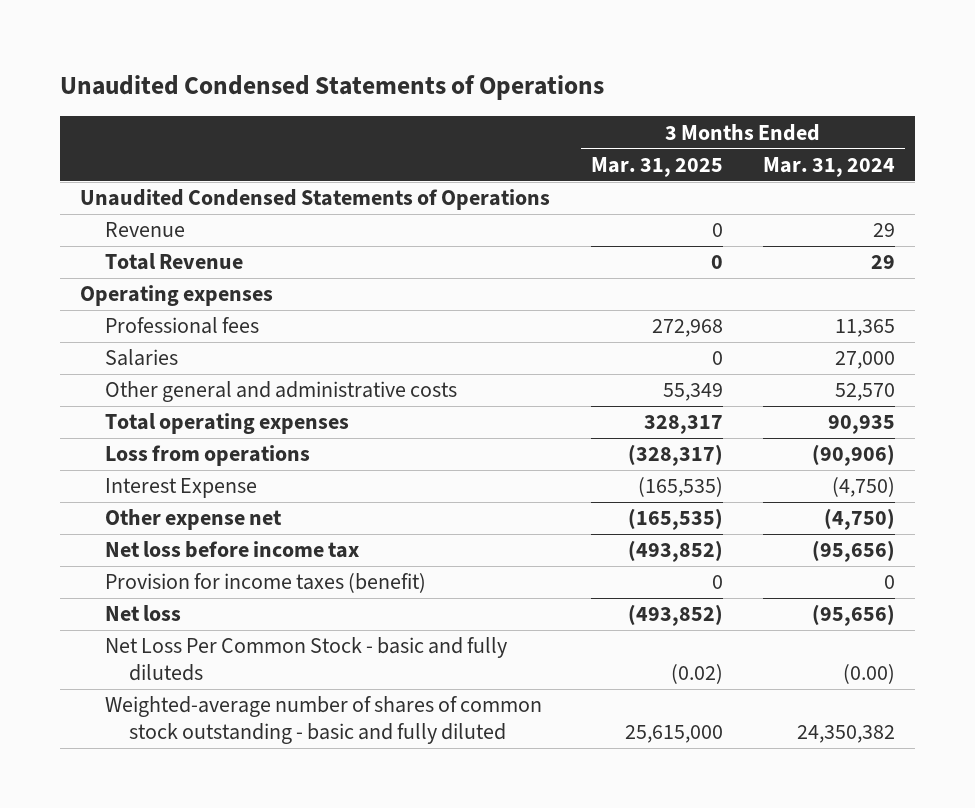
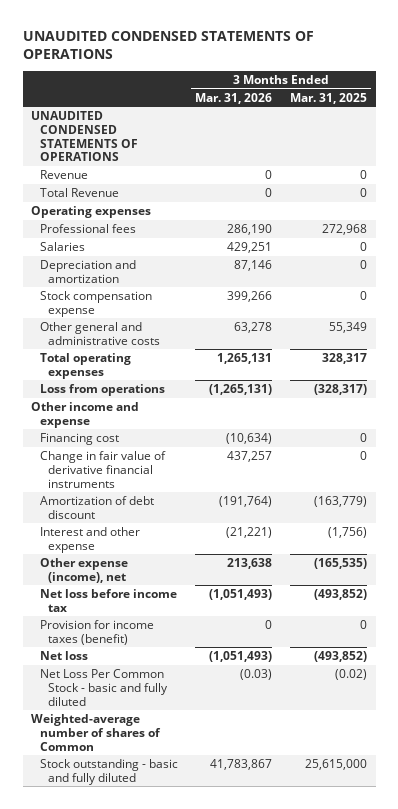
[60,75,605,101] Unaudited Condensed Statements of Operations -> [22,30,314,60] UNAUDITED CONDENSED STATEMENTS OF OPERATIONS
[762,157,895,178] Mar. 31, 2024 -> none
none -> [195,92,273,104] Mar. 31, 2026
[80,189,551,211] Unaudited Condensed Statements of Operations -> [31,110,138,162] UNAUDITED CONDENSED STATEMENTS OF OPERATIONS
none -> [39,259,136,283] Depreciation and amortization
none -> [39,290,152,317] Stock compensation expense
none -> [31,401,140,428] Other income and expense
none -> [39,432,119,445] Financing cost
none -> [39,450,166,488] Change in fair value of derivative financial instruments
none -> [39,495,154,519] Amortization of debt discount
[104,478,257,499] Interest Expense -> [39,526,140,553] Interest and other expense
[637,477,723,498] (165,535) -> [327,526,367,538] (1,756)
[104,509,282,531] Other expense net -> [39,557,128,583] Other expense (income), net
[104,637,507,682] Net Loss Per Common Stock - basic and fully diluteds -> [39,668,169,706] Net Loss Per Common Stock - basic and fully diluted
none -> [31,713,161,751] Weighted-average number of shares of Common
[104,696,542,745] Weighted-average number of shares of common stock outstanding - basic and fully diluted -> [39,758,178,785] Stock outstanding - basic and fully diluted

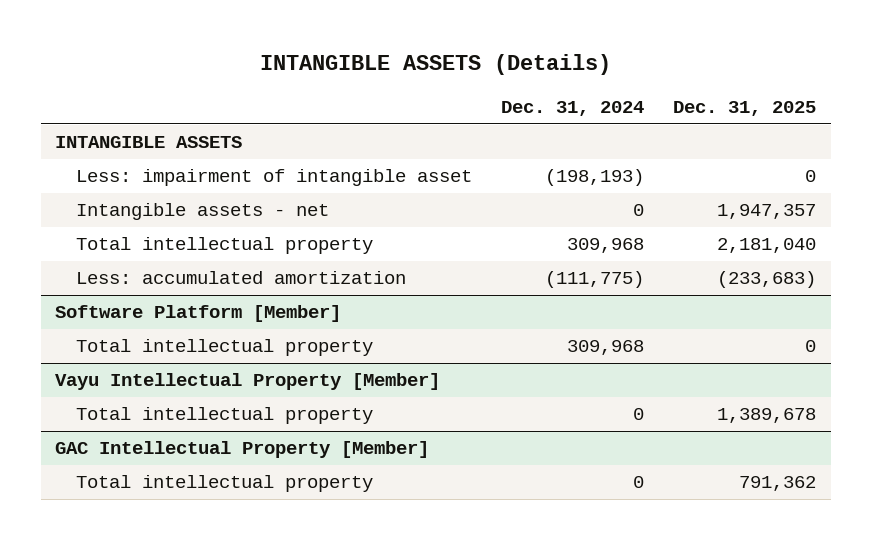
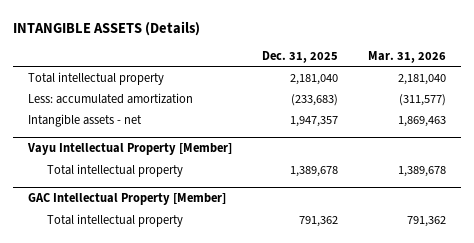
[501,100,645,116] Dec. 31, 2024 -> none
none -> [368,51,447,64] Mar. 31, 2026
[55,136,243,149] INTANGIBLE ASSETS -> none
[76,169,473,187] Less: impairment of intangible asset -> none
[55,305,342,323] Software Platform [Member] -> none
[76,339,374,357] Total intellectual property -> none
[76,203,330,221] Intangible assets - net -> [28,113,143,127] Intangible assets - net

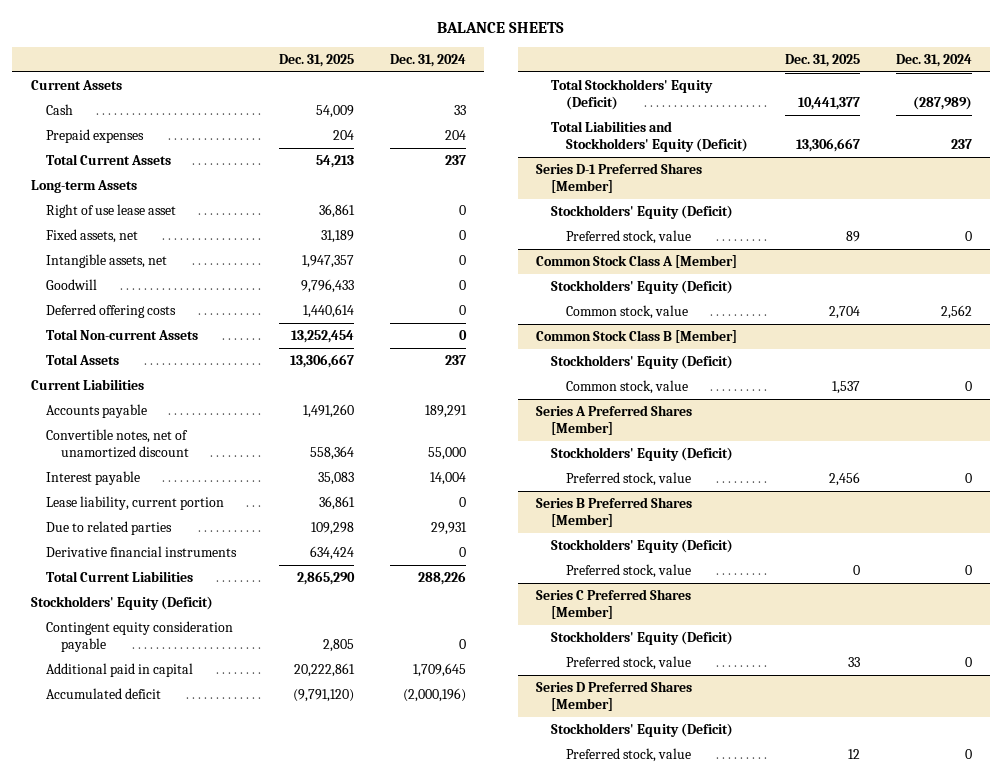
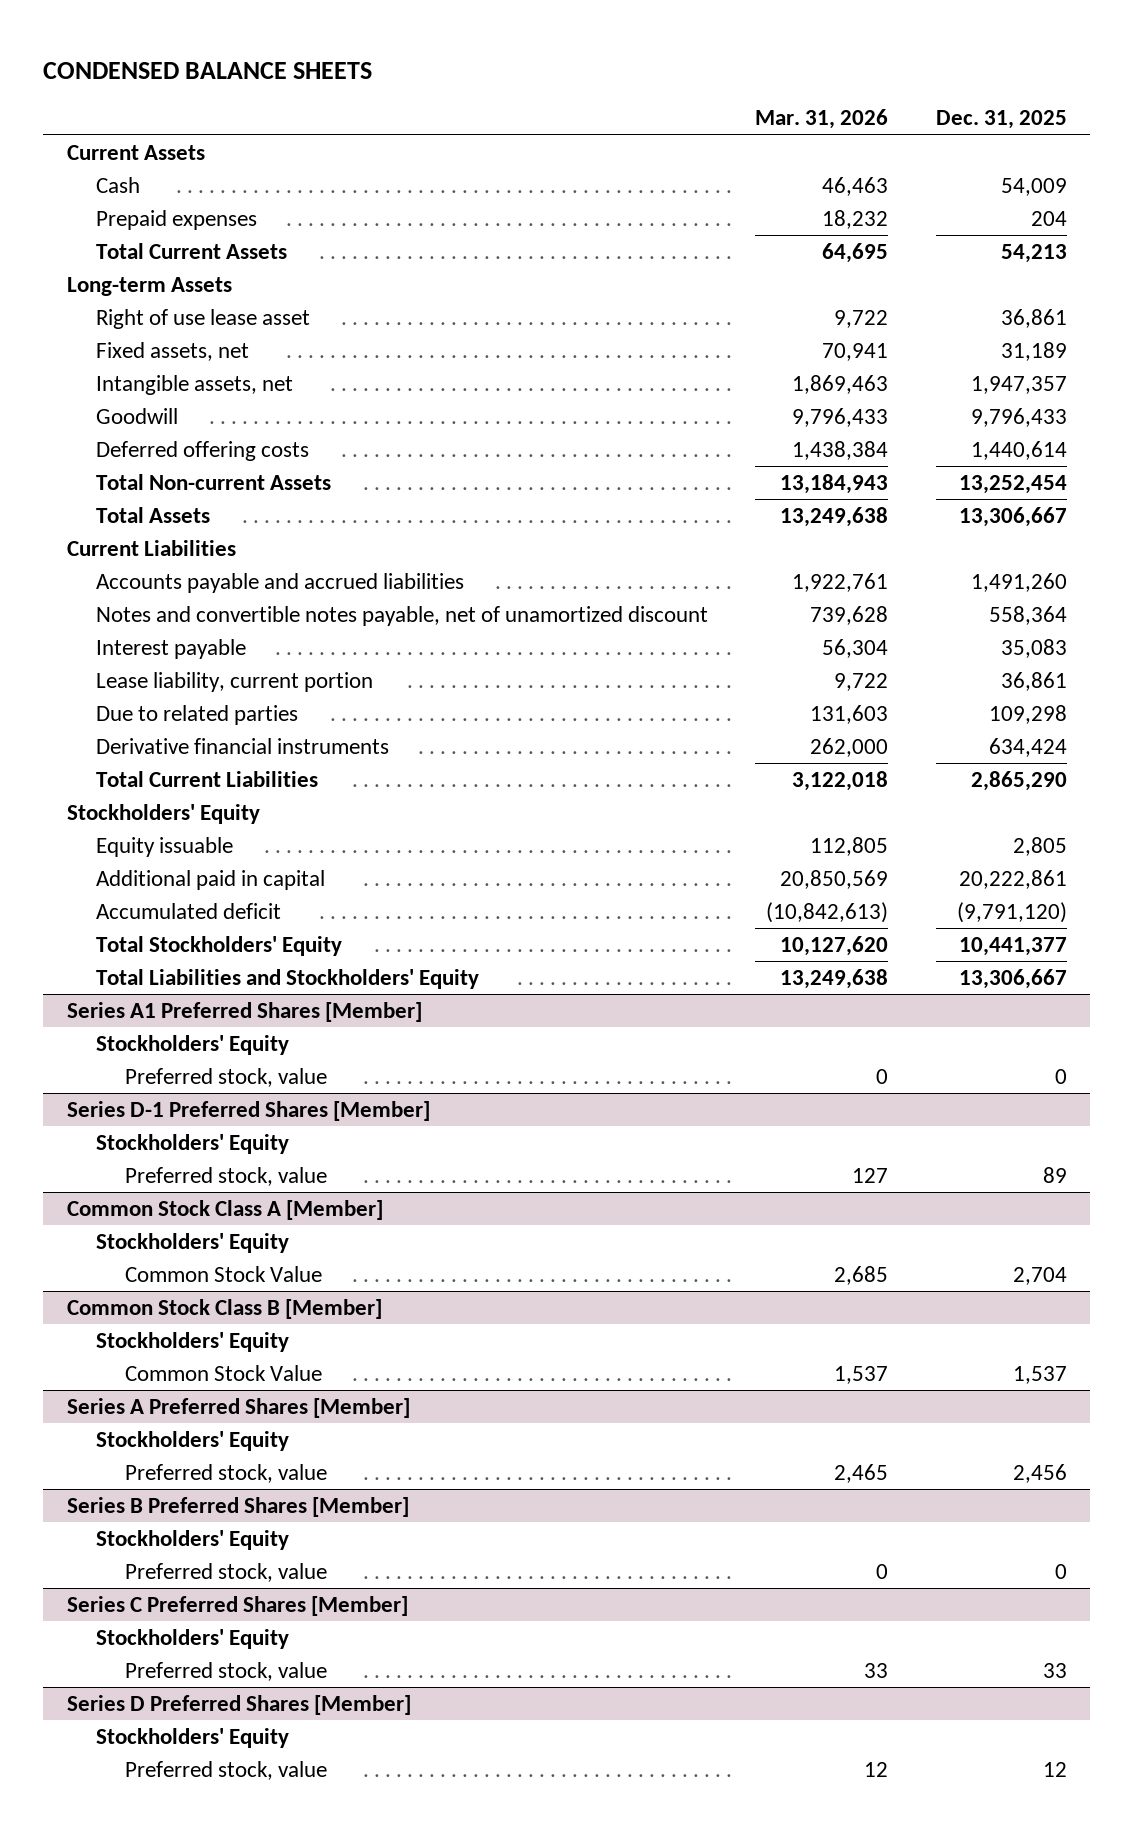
[437,22,565,34] BALANCE SHEETS -> [43,61,373,79] CONDENSED BALANCE SHEETS
[390,53,467,67] Dec. 31, 2024 -> none
none -> [755,109,889,130] Mar. 31, 2026
[45,403,147,418] Accounts payable -> [95,573,464,594] Accounts payable and accrued liabilities
[45,428,189,458] Convertible notes, net of unamortized discount -> [95,606,708,627] Notes and convertible notes payable, net of unamortized discount
[30,595,213,610] Stockholders' Equity (Deficit) -> [67,804,261,825] Stockholders' Equity
[45,620,233,652] Contingent equity consideration payable -> [95,837,233,858] Equity issuable
[551,78,714,110] Total Stockholders' Equity (Deficit) -> [95,936,342,957] Total Stockholders' Equity
[551,120,749,152] Total Liabilities and Stockholders' Equity (Deficit) -> [95,969,479,990] Total Liabilities and Stockholders' Equity
none -> [67,1002,423,1023] Series A1 Preferred Shares [Member]
none -> [95,1035,289,1056] Stockholders' Equity
none -> [124,1068,327,1088] Preferred stock, value
[551,204,734,219] Stockholders' Equity (Deficit) -> [95,1134,289,1155] Stockholders' Equity
[551,279,734,294] Stockholders' Equity (Deficit) -> [95,1233,289,1254] Stockholders' Equity
[566,304,689,319] Common stock, value -> [124,1266,322,1283] Common Stock Value
[551,354,734,369] Stockholders' Equity (Deficit) -> [95,1332,289,1353] Stockholders' Equity
[566,379,689,394] Common stock, value -> [124,1365,322,1382] Common Stock Value
[551,446,734,461] Stockholders' Equity (Deficit) -> [95,1431,289,1452] Stockholders' Equity
[551,538,734,553] Stockholders' Equity (Deficit) -> [95,1530,289,1551] Stockholders' Equity
[551,630,734,645] Stockholders' Equity (Deficit) -> [95,1629,289,1650] Stockholders' Equity
[551,722,734,737] Stockholders' Equity (Deficit) -> [95,1728,289,1749] Stockholders' Equity

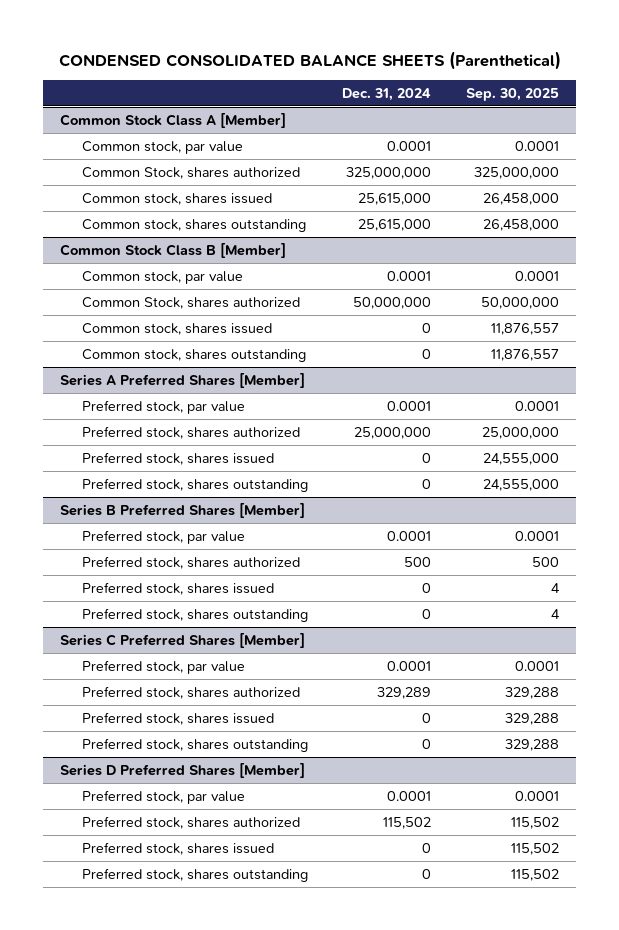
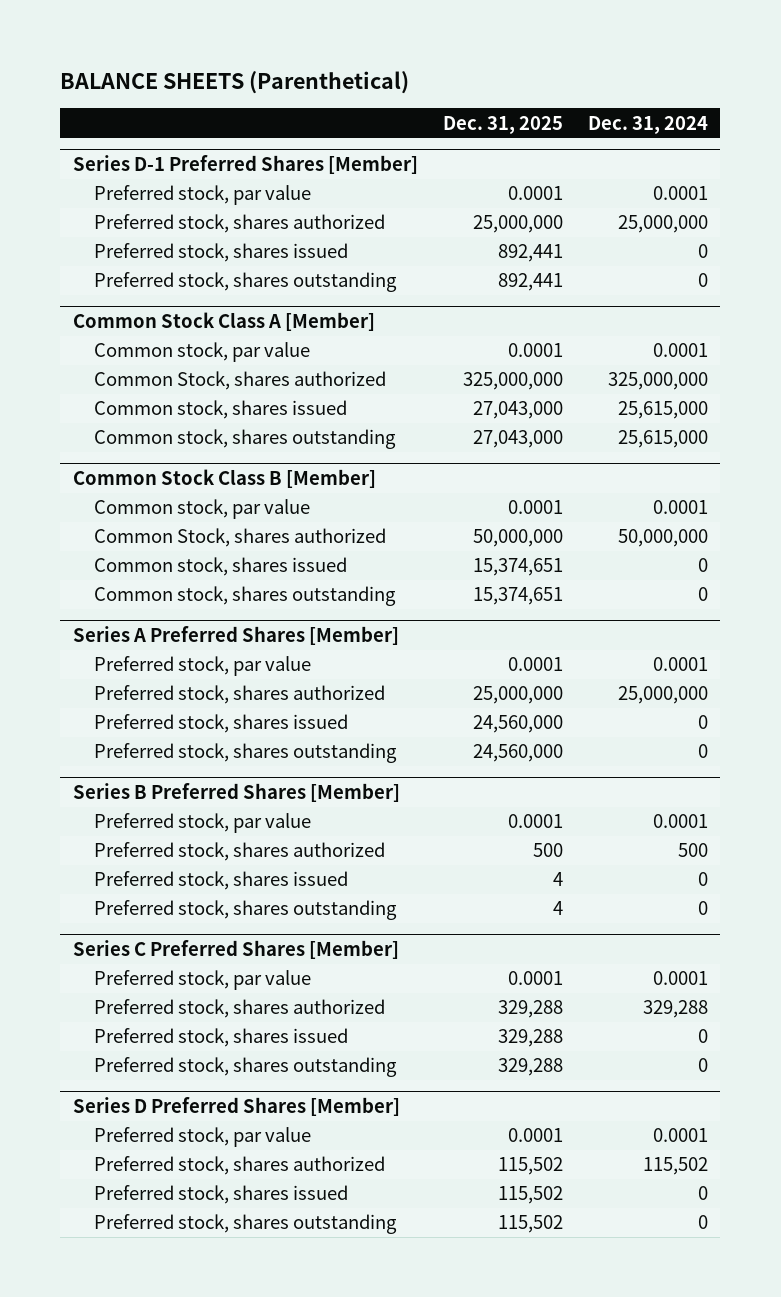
[58,50,561,70] CONDENSED CONSOLIDATED BALANCE SHEETS (Parenthetical) -> [60,71,410,95] BALANCE SHEETS (Parenthetical)
[465,87,559,101] Sep. 30, 2025 -> none
none -> [442,115,563,134] Dec. 31, 2025
none -> [72,155,418,175] Series D-1 Preferred Shares [Member]
none -> [94,185,312,206] Preferred stock, par value
none -> [94,214,386,234] Preferred stock, shares authorized
none -> [94,243,349,263] Preferred stock, shares issued
none -> [94,272,398,293] Preferred stock, shares outstanding
[377,686,432,699] 329,289 -> [642,1000,708,1019] 329,288

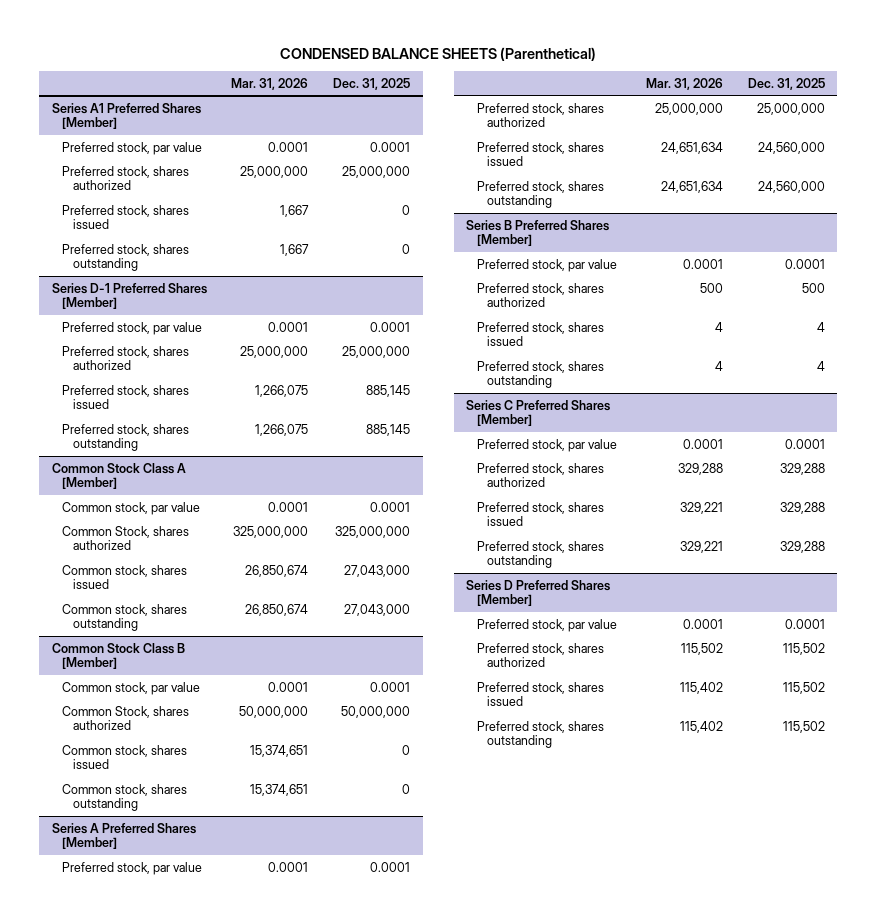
[60,71,410,95] BALANCE SHEETS (Parenthetical) -> [280,46,597,61] CONDENSED BALANCE SHEETS (Parenthetical)
[587,115,708,134] Dec. 31, 2024 -> none
none -> [231,77,309,90] Mar. 31, 2026
none -> [51,102,201,130] Series A1 Preferred Shares [Member]
none -> [62,141,203,155] Preferred stock, par value
none -> [62,165,190,191] Preferred stock, shares authorized
none -> [62,204,190,230] Preferred stock, shares issued
none -> [62,243,190,272] Preferred stock, shares outstanding
[497,244,563,263] 892,441 -> [366,384,411,397] 885,145
[497,273,563,292] 892,441 -> [366,423,411,436] 885,145
[472,558,563,577] 15,374,651 -> [402,744,411,755] 0
[472,587,563,606] 15,374,651 -> [402,783,411,794] 0

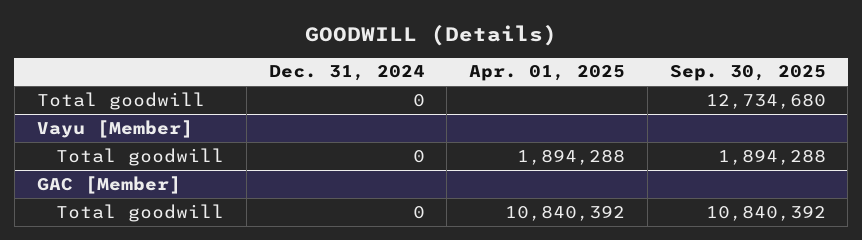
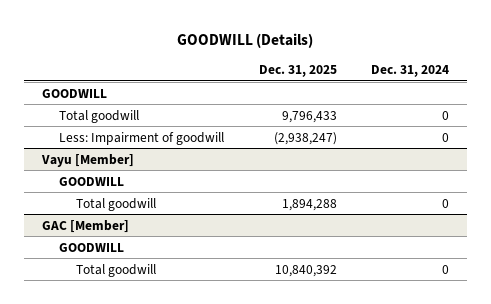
[469,65,626,82] Apr. 01, 2025 -> none
[669,65,826,82] Sep. 30, 2025 -> none
none -> [258,64,337,77] Dec. 31, 2025
none -> [41,88,107,98] GOODWILL
none -> [58,131,224,145] Less: Impairment of goodwill
none -> [58,176,124,186] GOODWILL
none -> [58,242,124,252] GOODWILL

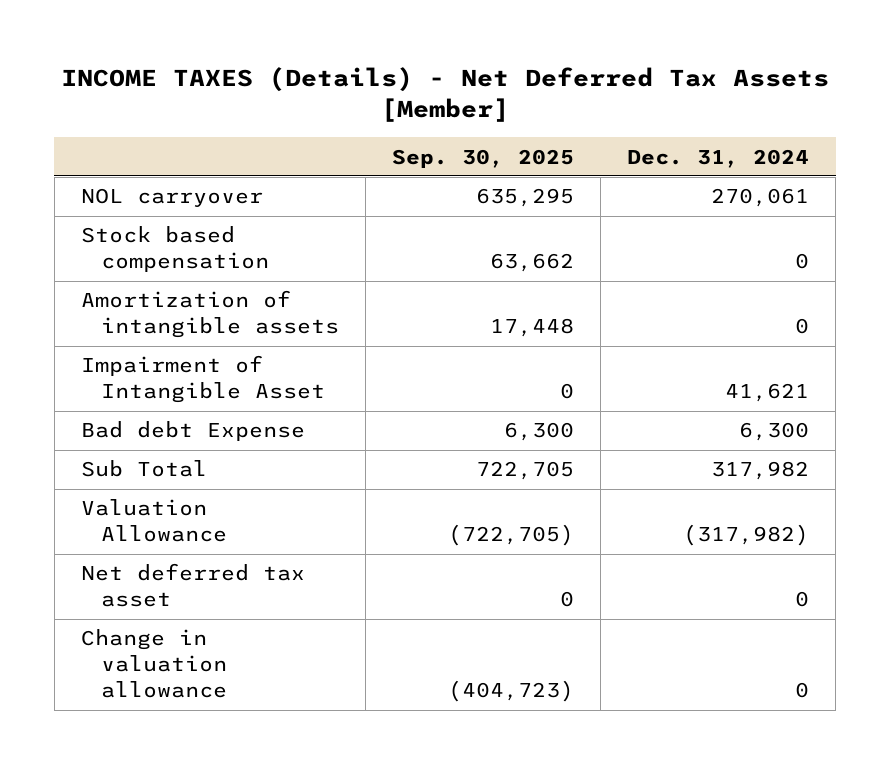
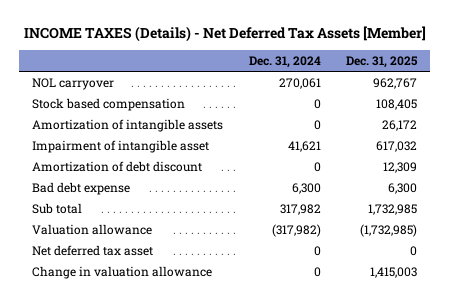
[392,148,575,168] Sep. 30, 2025 -> none
none -> [346,56,419,69] Dec. 31, 2025
[80,355,326,404] Impairment of Intangible Asset -> [32,139,210,153] Impairment of intangible asset
none -> [32,160,203,172] Amortization of debt discount
[80,421,305,442] Bad debt Expense -> [32,181,131,195] Bad debt expense
[80,460,207,478] Sub Total -> [32,202,83,214] Sub total
[80,499,228,543] Valuation Allowance -> [32,223,153,235] Valuation allowance

